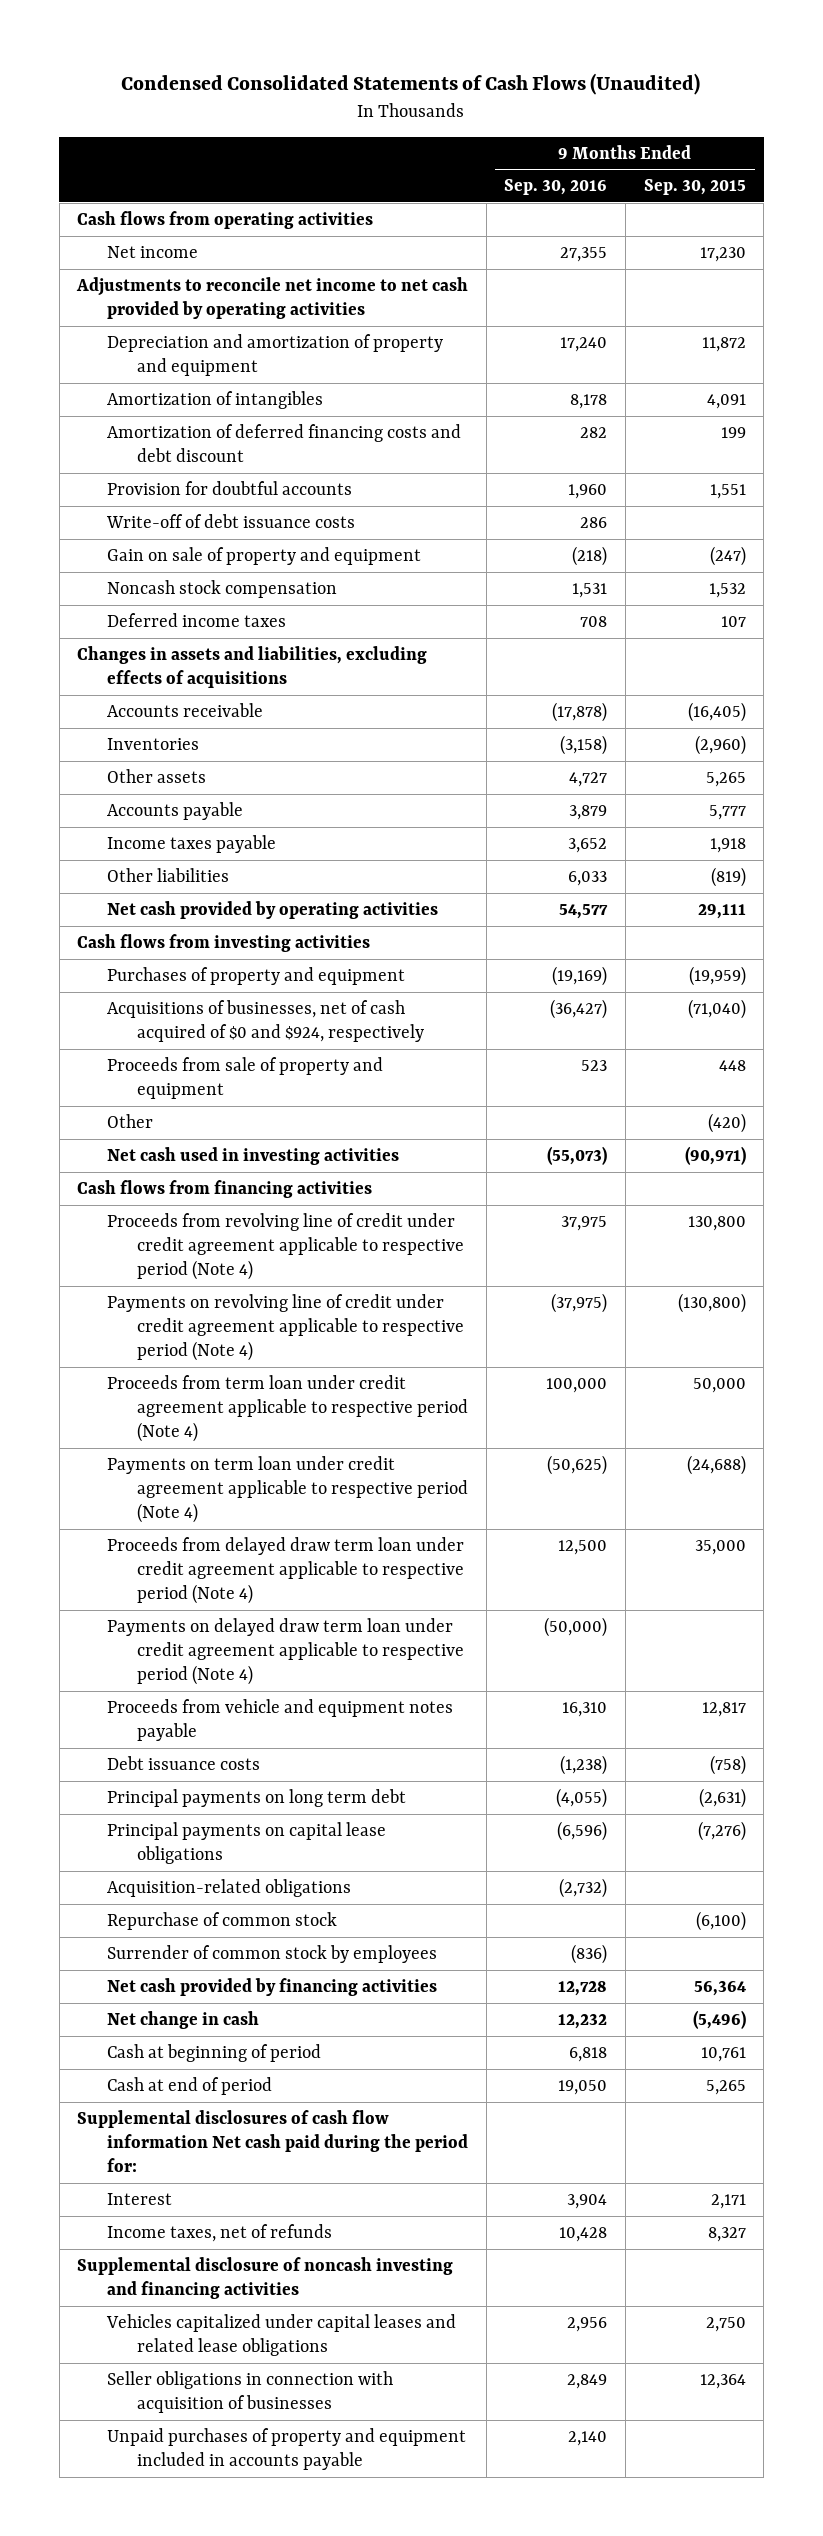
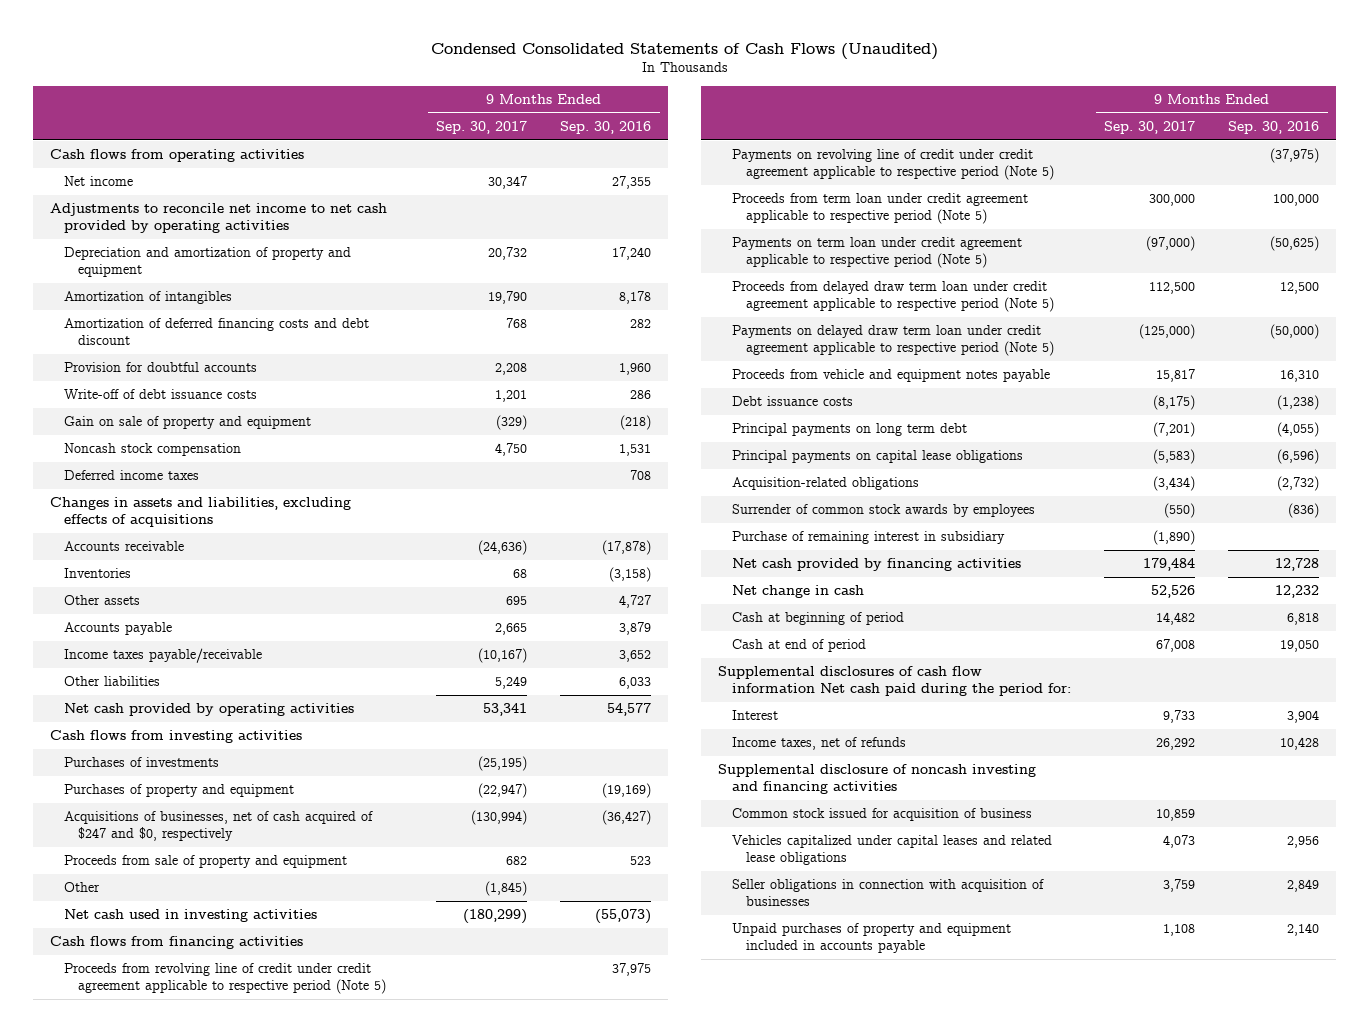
[643,179,746,196] Sep. 30, 2015 -> none
none -> [436,120,528,134] Sep. 30, 2017
[107,834,277,853] Income taxes payable -> [63,648,262,664] Income taxes payable/receivable
none -> [63,757,219,768] Purchases of investments
[107,999,424,1043] Acquisitions of businesses, net of cash acquired of $0 and $924, respectively -> [63,811,373,842] Acquisitions of businesses, net of cash acquired of $247 and $0, respectively
[107,1212,464,1281] Proceeds from revolving line of credit under credit agreement applicable to respective period (Note 4) -> [63,963,387,995] Proceeds from revolving line of credit under credit agreement applicable to respective period (Note 5)
[107,1293,464,1362] Payments on revolving line of credit under credit agreement applicable to respective period (Note 4) -> [732,149,1055,181] Payments on revolving line of credit under credit agreement applicable to respective period (Note 5)
[107,1374,468,1443] Proceeds from term loan under credit agreement applicable to respective period (Note 4) -> [732,193,1029,225] Proceeds from term loan under credit agreement applicable to respective period (Note 5)
[107,1455,468,1524] Payments on term loan under credit agreement applicable to respective period (Note 4) -> [732,237,1023,269] Payments on term loan under credit agreement applicable to respective period (Note 5)
[107,1536,465,1605] Proceeds from delayed draw term loan under credit agreement applicable to respective period (Note 4) -> [732,281,1055,313] Proceeds from delayed draw term loan under credit agreement applicable to respective period (Note 5)
[107,1617,464,1686] Payments on delayed draw term loan under credit agreement applicable to respective period (Note 4) -> [732,325,1055,357] Payments on delayed draw term loan under credit agreement applicable to respective period (Note 5)
[107,1911,338,1930] Repurchase of common stock -> none
[107,1944,438,1963] Surrender of common stock by employees -> [732,504,1036,518] Surrender of common stock awards by employees
none -> [732,531,1006,545] Purchase of remaining interest in subsidiary
none -> [732,808,1033,822] Common stock issued for acquisition of business

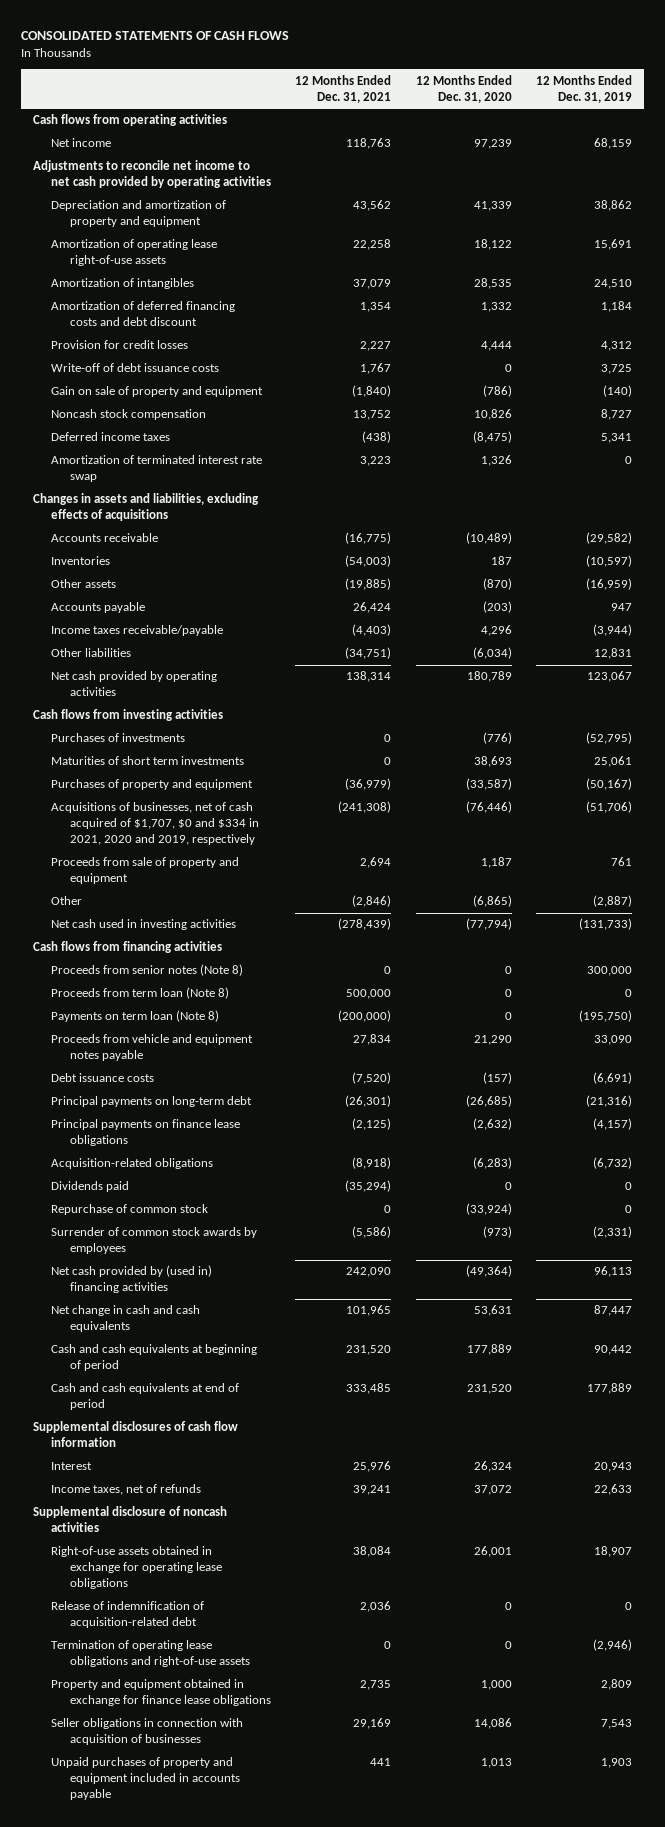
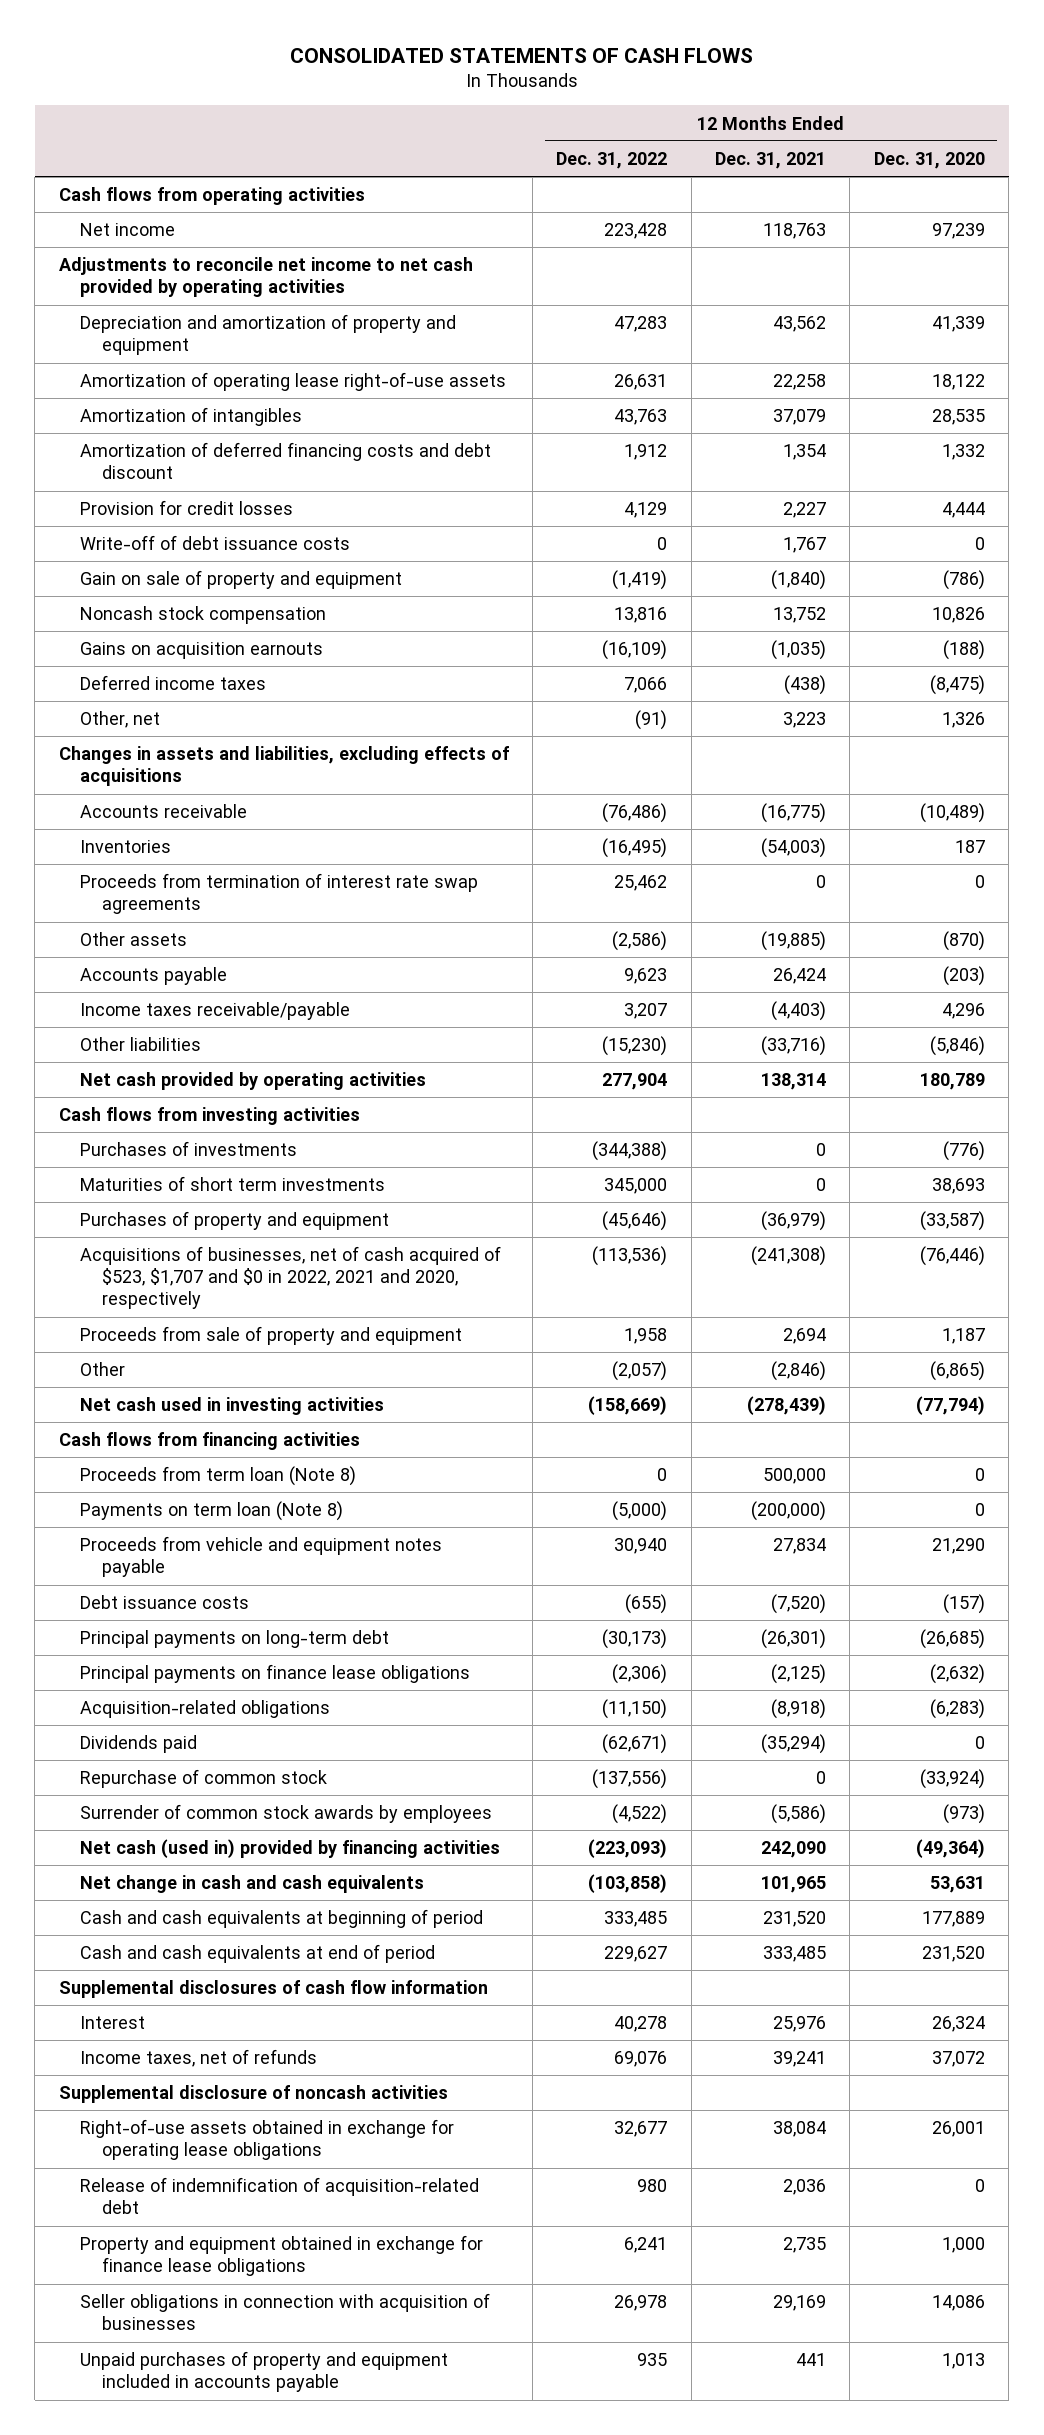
[535,74,632,103] 12 Months Ended Dec. 31, 2019 -> none
none -> [556,152,668,170] Dec. 31, 2022
none -> [80,642,324,660] Gains on acquisition earnouts
[51,455,263,483] Amortization of terminated interest rate swap -> [80,711,161,729] Other, net
none -> [80,873,479,915] Proceeds from termination of interest rate swap agreements
[345,647,392,660] (34,751) -> [761,1036,827,1057] (33,716)
[472,647,512,660] (6,034) -> [929,1036,985,1057] (5,846)
[51,802,259,846] Acquisitions of businesses, net of cash acquired of $1,707, $0 and $334 in 2021, 2020 and 2019, respectively -> [80,1246,502,1310] Acquisitions of businesses, net of cash acquired of $523, $1,707 and $0 in 2022, 2021 and 2020, respectively
[51,964,244,977] Proceeds from senior notes (Note 8) -> none
[51,1265,213,1294] Net cash provided by (used in) financing activities -> [80,1839,501,1859] Net cash (used in) provided by financing activities
[51,1640,250,1668] Termination of operating lease obligations and right-of-use assets -> none

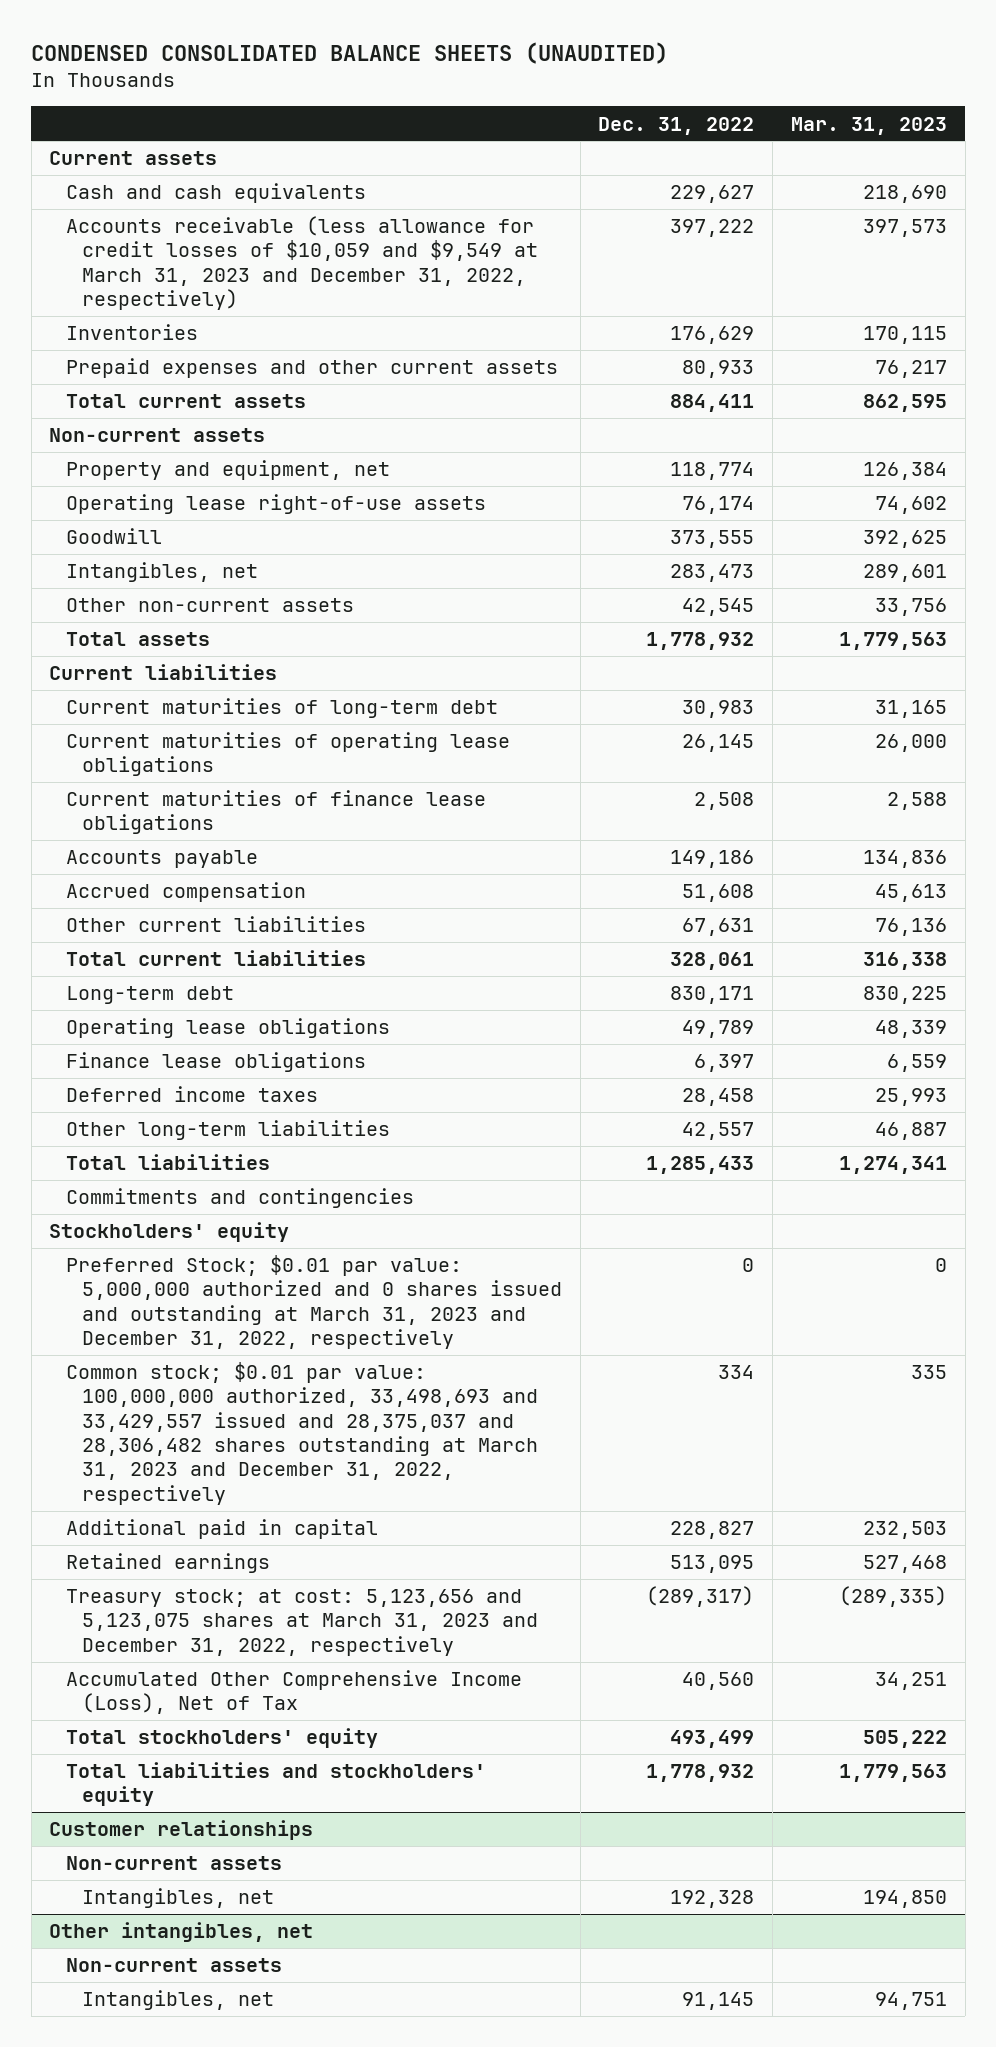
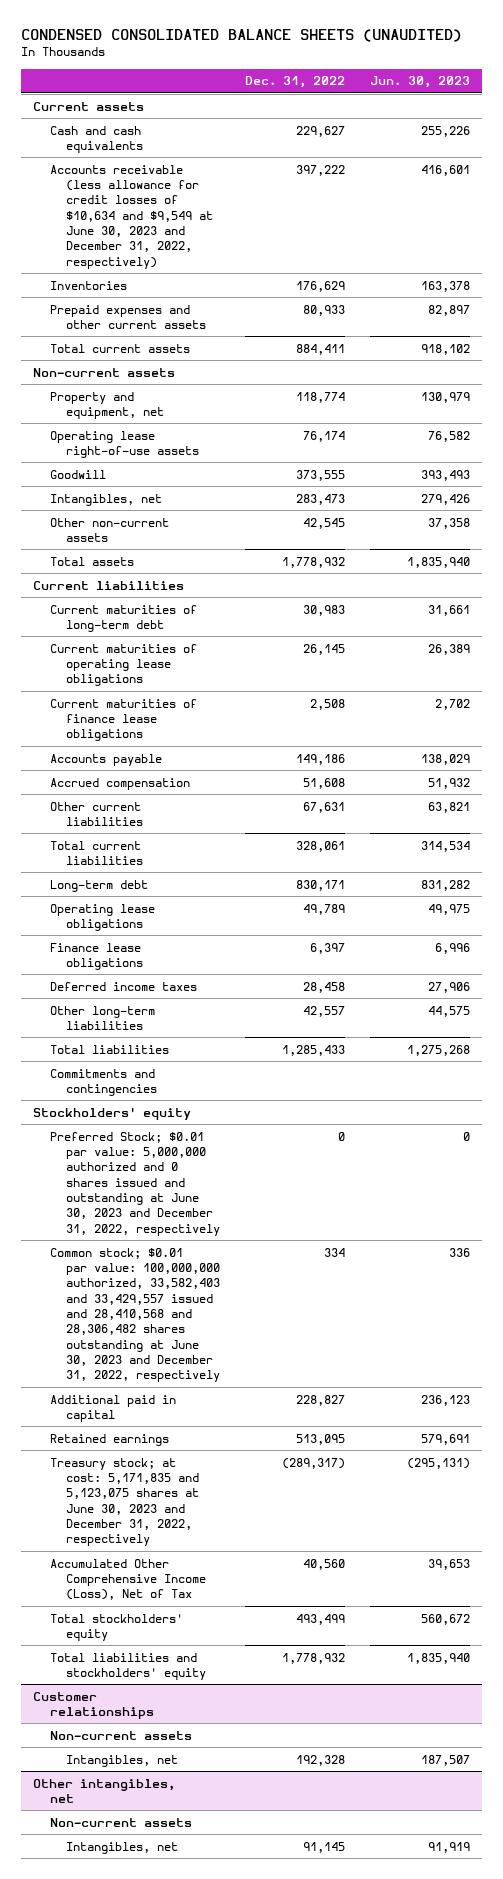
[790,116,947,135] Mar. 31, 2023 -> none
none -> [369,76,470,89] Jun. 30, 2023
[65,216,538,311] Accounts receivable (less allowance for credit losses of $10,059 and $9,549 at March 31, 2023 and December 31, 2022, respectively) -> [49,164,214,269] Accounts receivable (less allowance for credit losses of $10,634 and $9,549 at June 30, 2023 and December 31, 2022, respectively)
[65,1255,562,1350] Preferred Stock; $0.01 par value: 5,000,000 authorized and 0 shares issued and outstanding at March 31, 2023 and December 31, 2022, respectively -> [49,1131,221,1236] Preferred Stock; $0.01 par value: 5,000,000 authorized and 0 shares issued and outstanding at June 30, 2023 and December 31, 2022, respectively
[65,1362,538,1505] Common stock; $0.01 par value: 100,000,000 authorized, 33,498,693 and 33,429,557 issued and 28,375,037 and 28,306,482 shares outstanding at March 31, 2023 and December 31, 2022, respectively -> [49,1247,221,1383] Common stock; $0.01 par value: 100,000,000 authorized, 33,582,403 and 33,429,557 issued and 28,410,568 and 28,306,482 shares outstanding at June 30, 2023 and December 31, 2022, respectively
[65,1589,538,1656] Treasury stock; at cost: 5,123,656 and 5,123,075 shares at March 31, 2023 and December 31, 2022, respectively -> [49,1457,200,1547] Treasury stock; at cost: 5,171,835 and 5,123,075 shares at June 30, 2023 and December 31, 2022, respectively

